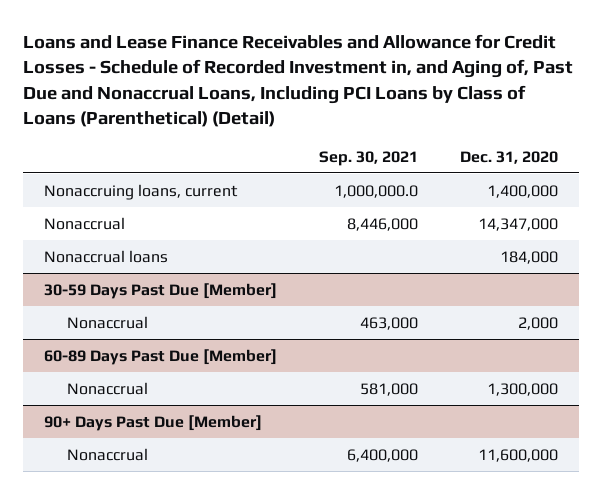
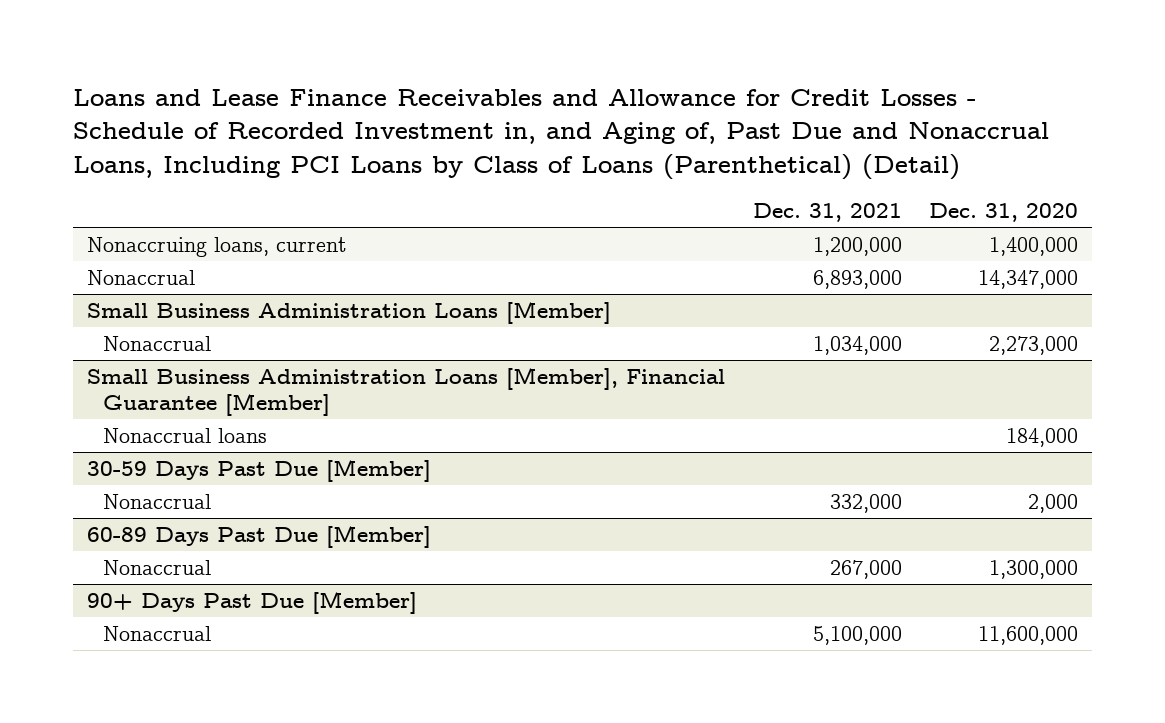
[318,150,418,166] Sep. 30, 2021 -> none
none -> [752,203,902,223] Dec. 31, 2021
none -> [86,301,611,325] Small Business Administration Loans [Member]
none -> [102,336,211,352] Nonaccrual
none -> [86,367,725,417] Small Business Administration Loans [Member], Financial Guarantee [Member]

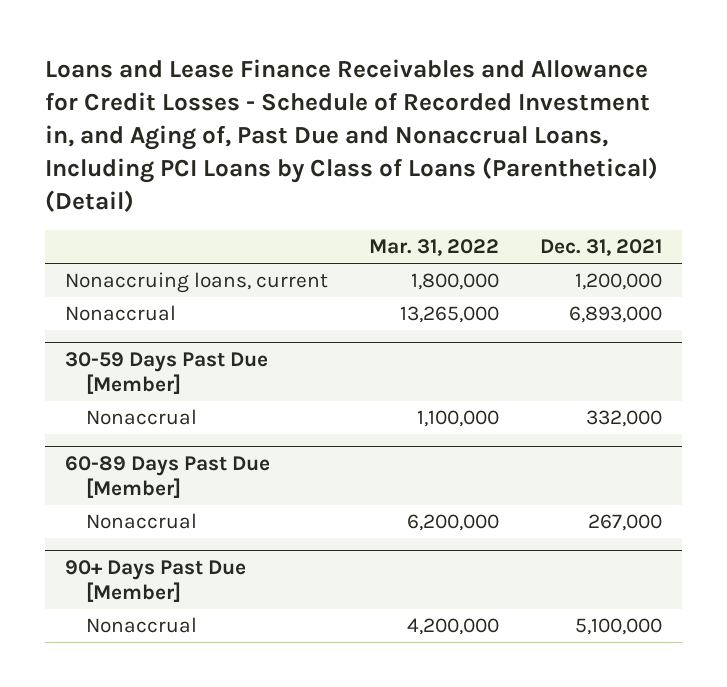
[929,203,1079,223] Dec. 31, 2020 -> none
none -> [368,239,499,257] Mar. 31, 2022
[86,301,611,325] Small Business Administration Loans [Member] -> none
[102,336,211,352] Nonaccrual -> none
[86,367,725,417] Small Business Administration Loans [Member], Financial Guarantee [Member] -> none
[102,428,267,444] Nonaccrual loans -> none

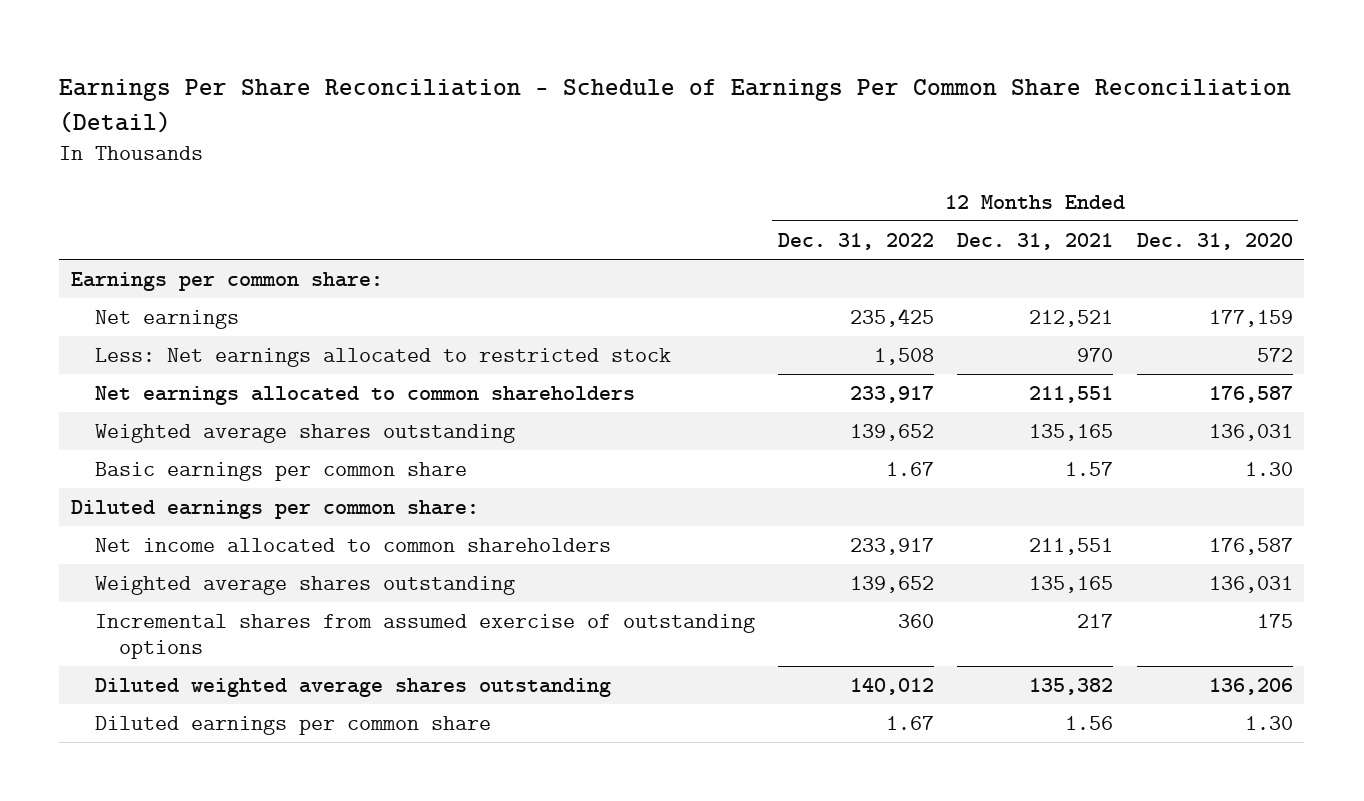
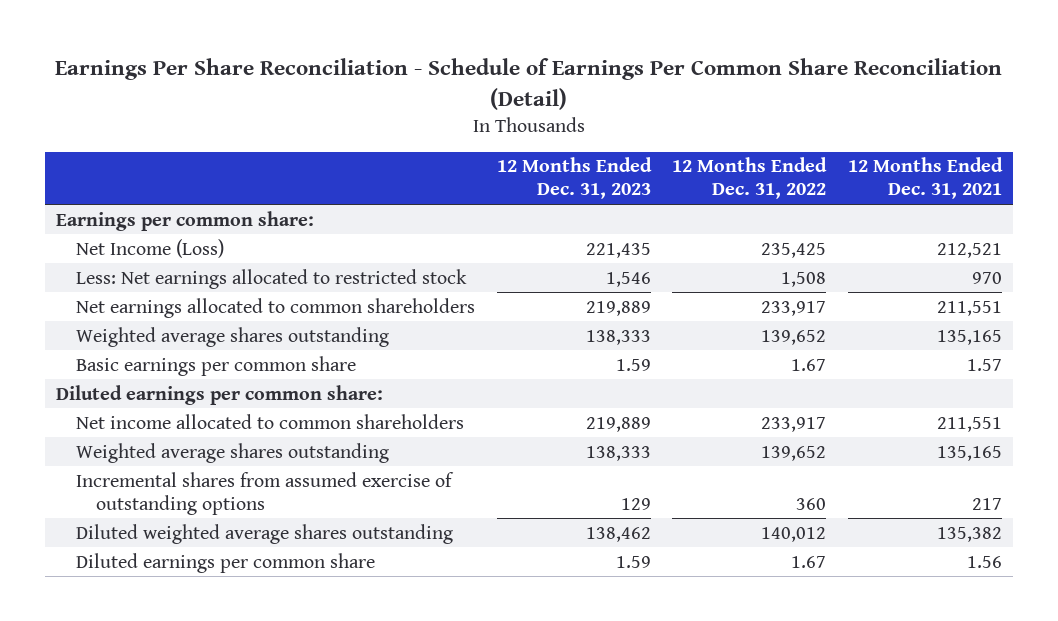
[1136,233,1293,251] Dec. 31, 2020 -> none
none -> [496,157,652,200] 12 Months Ended Dec. 31, 2023
[94,310,239,330] Net earnings -> [75,238,224,258] Net Income (Loss)

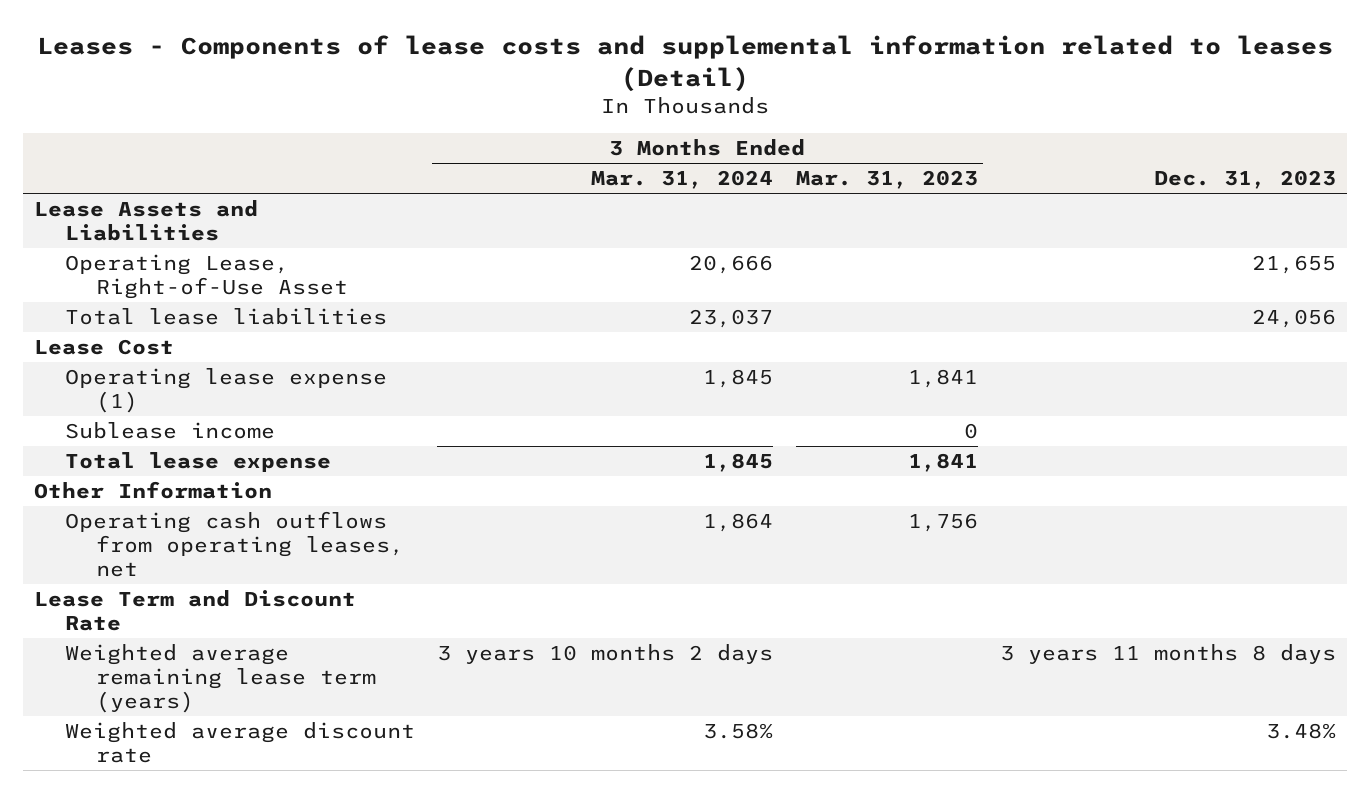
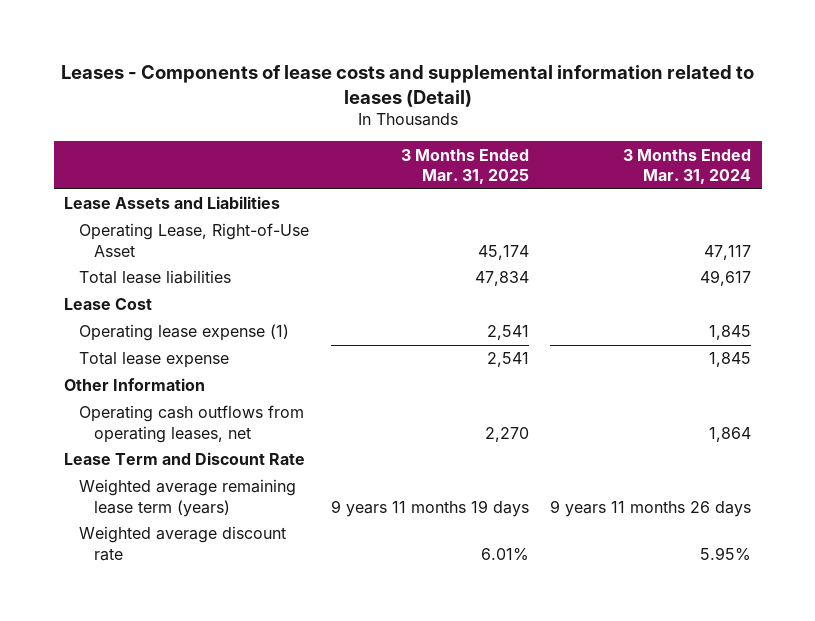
[795,170,978,190] Mar. 31, 2023 -> none
[1153,170,1336,190] Dec. 31, 2023 -> none
none -> [400,148,529,184] 3 Months Ended Mar. 31, 2025
[689,255,774,275] 20,666 -> [704,244,752,260] 47,117
[689,309,774,329] 23,037 -> [700,270,752,287] 49,617
[65,422,276,440] Sublease income -> none
[437,644,774,665] 3 years 10 months 2 days -> [550,499,752,517] 9 years 11 months 26 days
[703,723,774,740] 3.58% -> [700,546,752,561] 5.95%

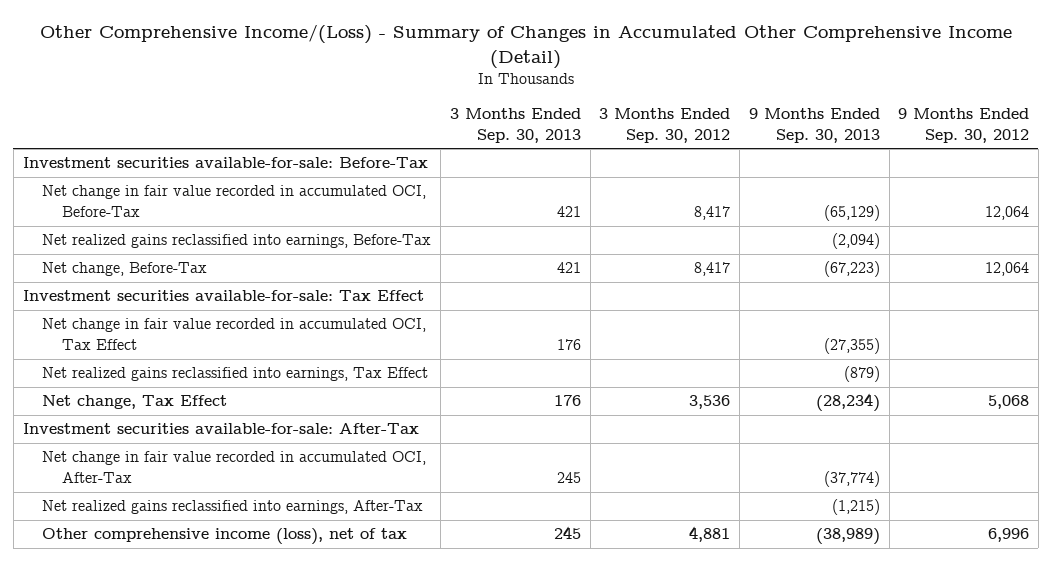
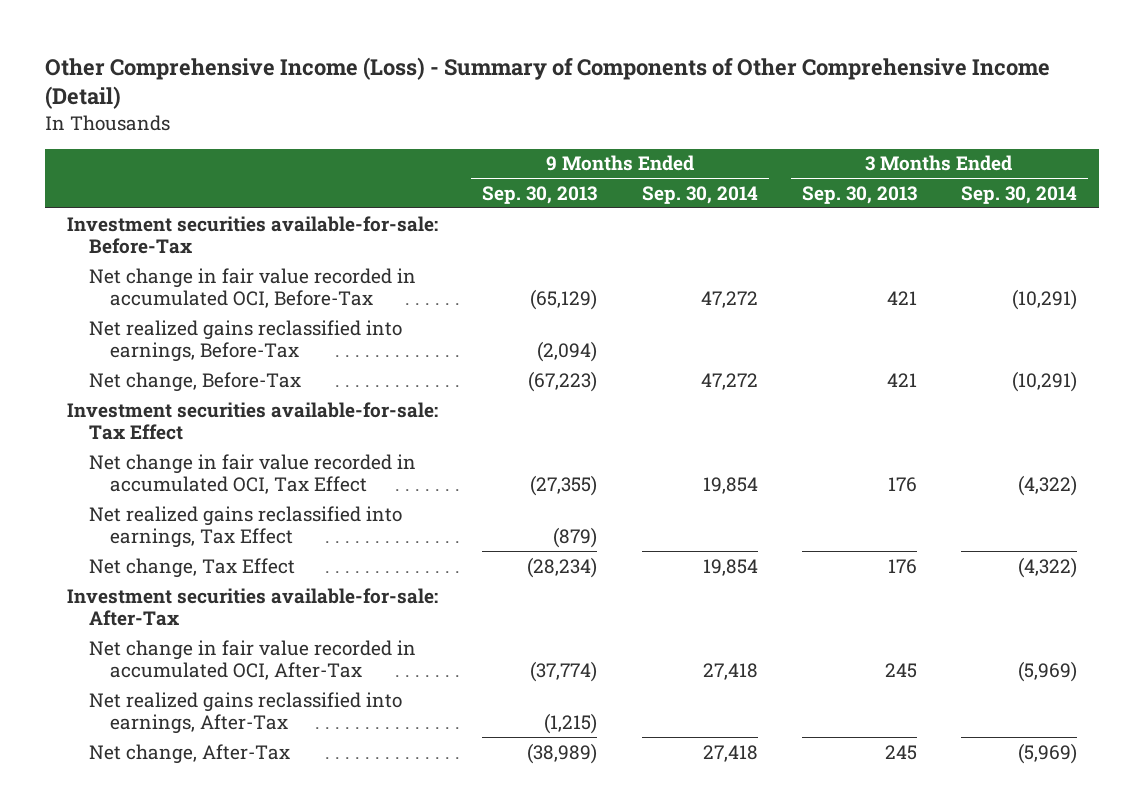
[39,24,1012,69] Other Comprehensive Income/(Loss) - Summary of Changes in Accumulated Other Comprehensive Income (Detail) -> [45,56,1051,110] Other Comprehensive Income (Loss) - Summary of Components of Other Comprehensive Income (Detail)
[599,108,731,143] 3 Months Ended Sep. 30, 2012 -> none
[898,108,1030,143] 9 Months Ended Sep. 30, 2012 -> none
none -> [641,185,758,204] Sep. 30, 2014
none -> [960,185,1077,204] Sep. 30, 2014
[42,528,408,546] Other comprehensive income (loss), net of tax -> [88,743,290,764] Net change, After-Tax

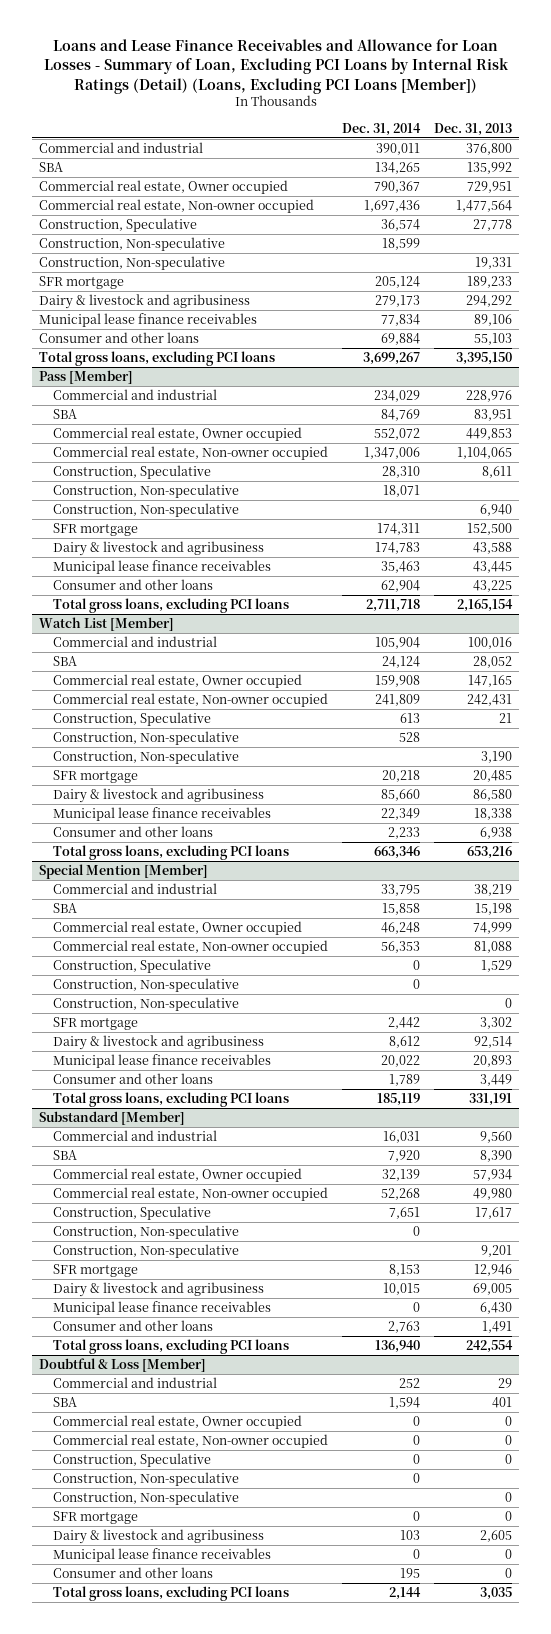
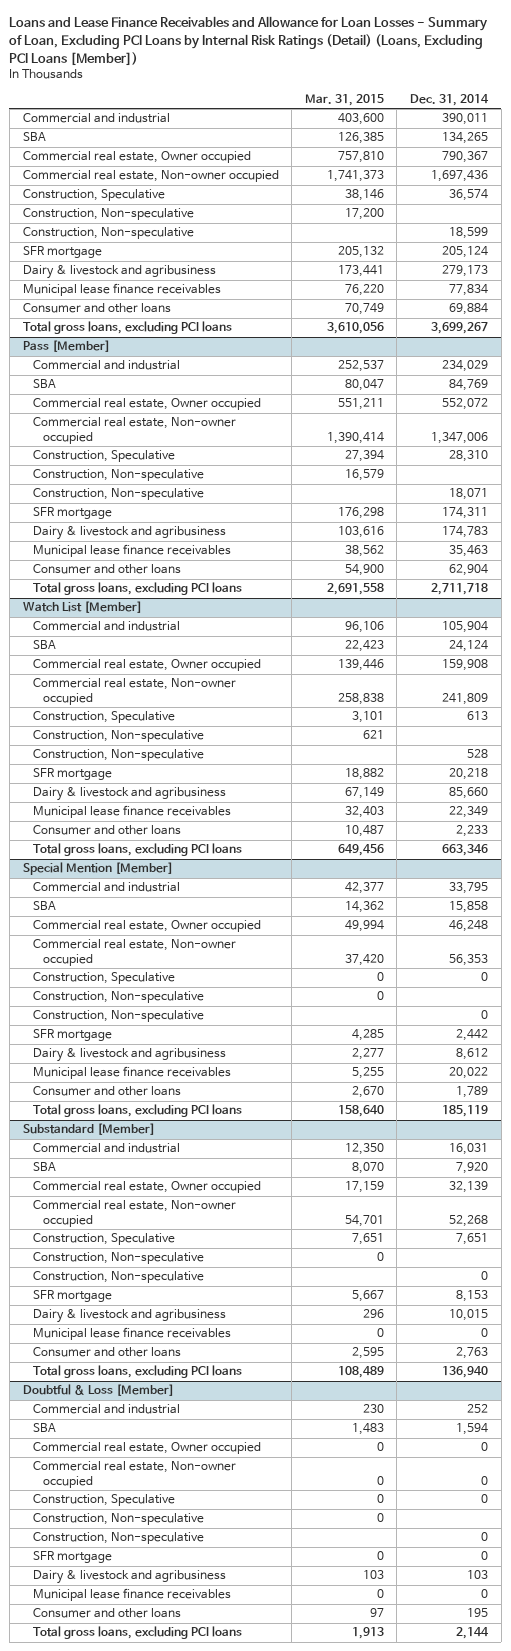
[434,122,513,136] Dec. 31, 2013 -> none
none -> [304,93,384,106] Mar. 31, 2015
[38,237,225,252] Construction, Non-speculative -> [22,227,194,240] Construction, Non-speculative
[53,484,240,499] Construction, Non-speculative -> [32,488,204,501] Construction, Non-speculative
[53,731,240,746] Construction, Non-speculative -> [32,749,204,762] Construction, Non-speculative
[53,978,240,993] Construction, Non-speculative -> [32,1010,204,1023] Construction, Non-speculative
[53,1225,240,1240] Construction, Non-speculative -> [32,1271,204,1284] Construction, Non-speculative
[53,1472,240,1487] Construction, Non-speculative -> [32,1532,204,1545] Construction, Non-speculative

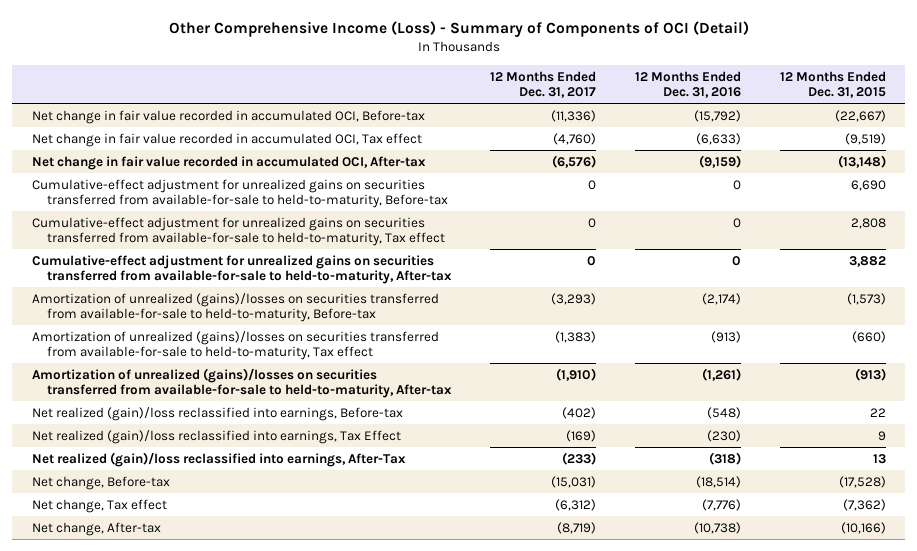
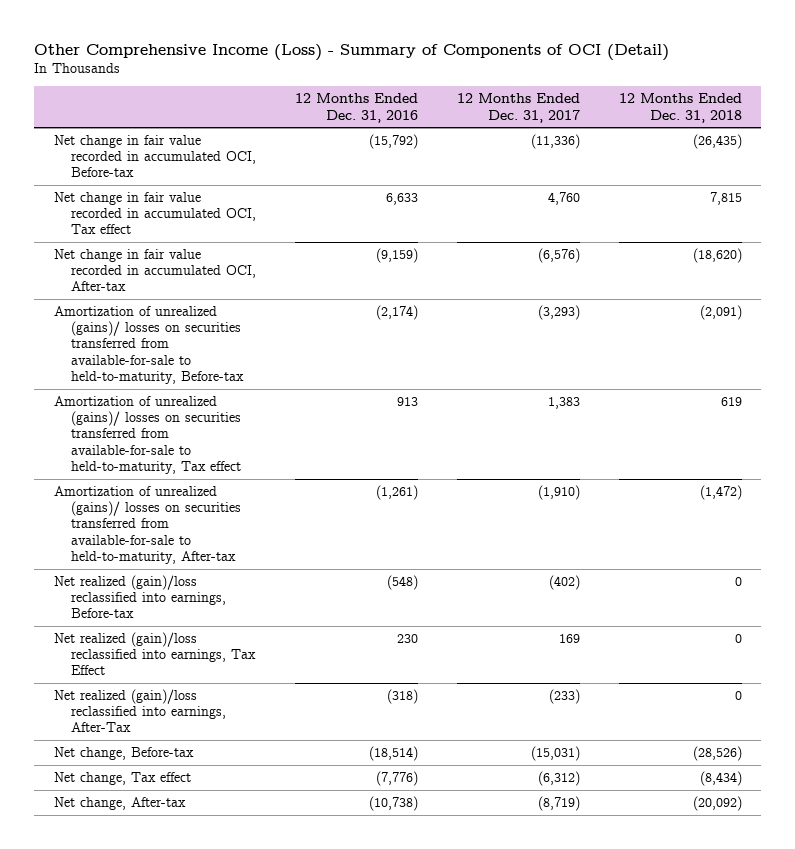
[779,70,886,99] 12 Months Ended Dec. 31, 2015 -> none
none -> [618,93,742,123] 12 Months Ended Dec. 31, 2018
[553,132,597,145] (4,760) -> [547,192,580,206] 4,760
[695,132,741,145] (6,633) -> [386,193,419,206] 6,633
[31,178,449,209] Cumulative-effect adjustment for unrealized gains on securities transferred from available-for-sale to held-to-maturity, Before-tax -> none
[31,216,446,247] Cumulative-effect adjustment for unrealized gains on securities transferred from available-for-sale to held-to-maturity, Tax effect -> none
[31,254,453,285] Cumulative-effect adjustment for unrealized gains on securities transferred from available-for-sale to held-to-maturity, After-tax -> none
[31,292,439,323] Amortization of unrealized (gains)/losses on securities transferred from available-for-sale to held-to-maturity, Before-tax -> [53,306,245,384] Amortization of unrealized (gains)/ losses on securities transferred from available-for-sale to held-to-maturity, Before-tax
[31,330,439,361] Amortization of unrealized (gains)/losses on securities transferred from available-for-sale to held-to-maturity, Tax effect -> [53,396,242,474] Amortization of unrealized (gains)/ losses on securities transferred from available-for-sale to held-to-maturity, Tax effect
[555,330,597,343] (1,383) -> [547,397,580,410] 1,383
[710,330,741,343] (913) -> [397,397,419,407] 913
[31,367,453,399] Amortization of unrealized (gains)/losses on securities transferred from available-for-sale to held-to-maturity, After-tax -> [53,486,242,564] Amortization of unrealized (gains)/ losses on securities transferred from available-for-sale to held-to-maturity, After-tax
[566,429,597,442] (169) -> [558,634,580,644] 169
[706,429,741,442] (230) -> [397,634,419,644] 230

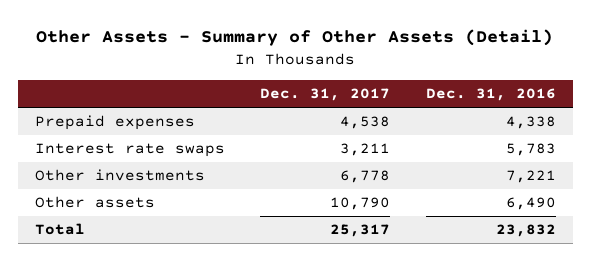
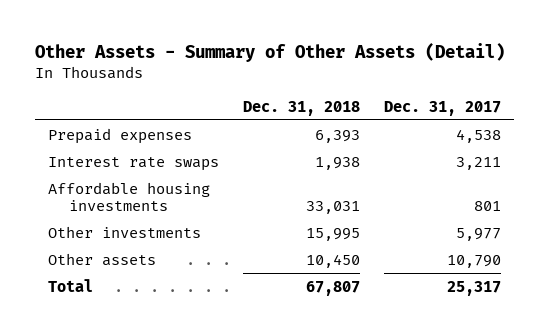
[425,88,556,102] Dec. 31, 2016 -> none
none -> [242,100,360,116] Dec. 31, 2018
none -> [47,181,210,211] Affordable housing investments
[340,170,391,184] 6,778 -> [456,227,502,241] 5,977

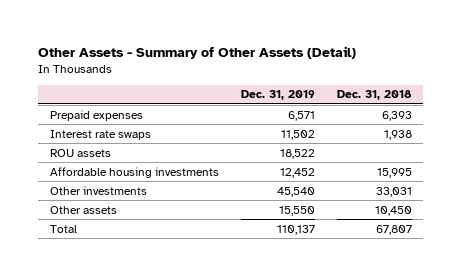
[384,100,502,116] Dec. 31, 2017 -> none
none -> [240,90,315,101] Dec. 31, 2019
none -> [49,148,111,157] ROU assets
[305,200,360,214] 33,031 -> [376,167,412,178] 15,995
[305,227,360,241] 15,995 -> [375,186,412,197] 33,031

